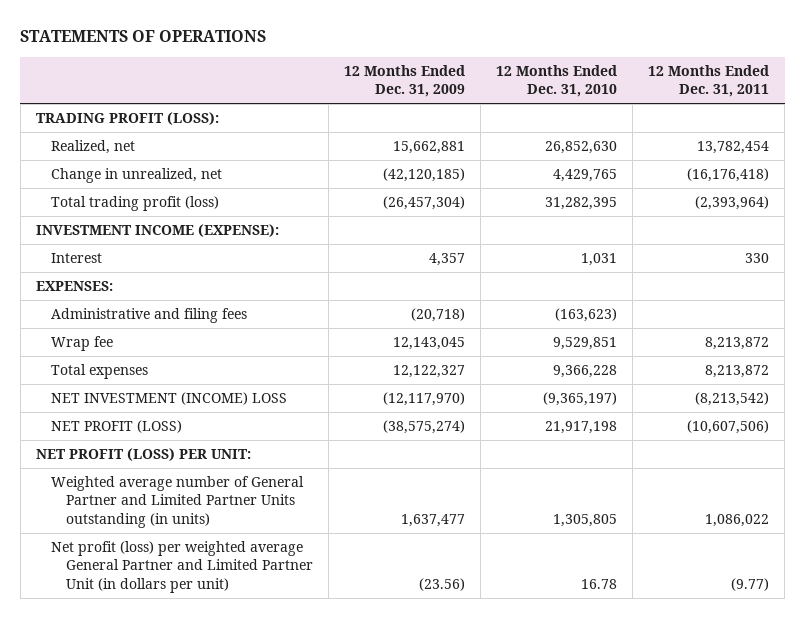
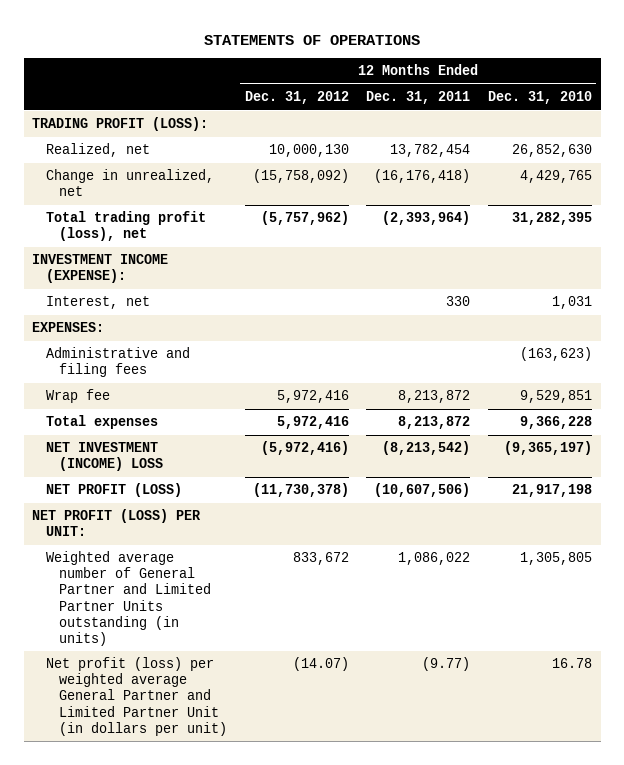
[343,64,465,98] 12 Months Ended Dec. 31, 2009 -> none
none -> [244,91,349,105] Dec. 31, 2012
[50,196,219,212] Total trading profit (loss) -> [45,211,206,242] Total trading profit (loss), net
[50,253,102,264] Interest -> [45,296,150,310] Interest, net

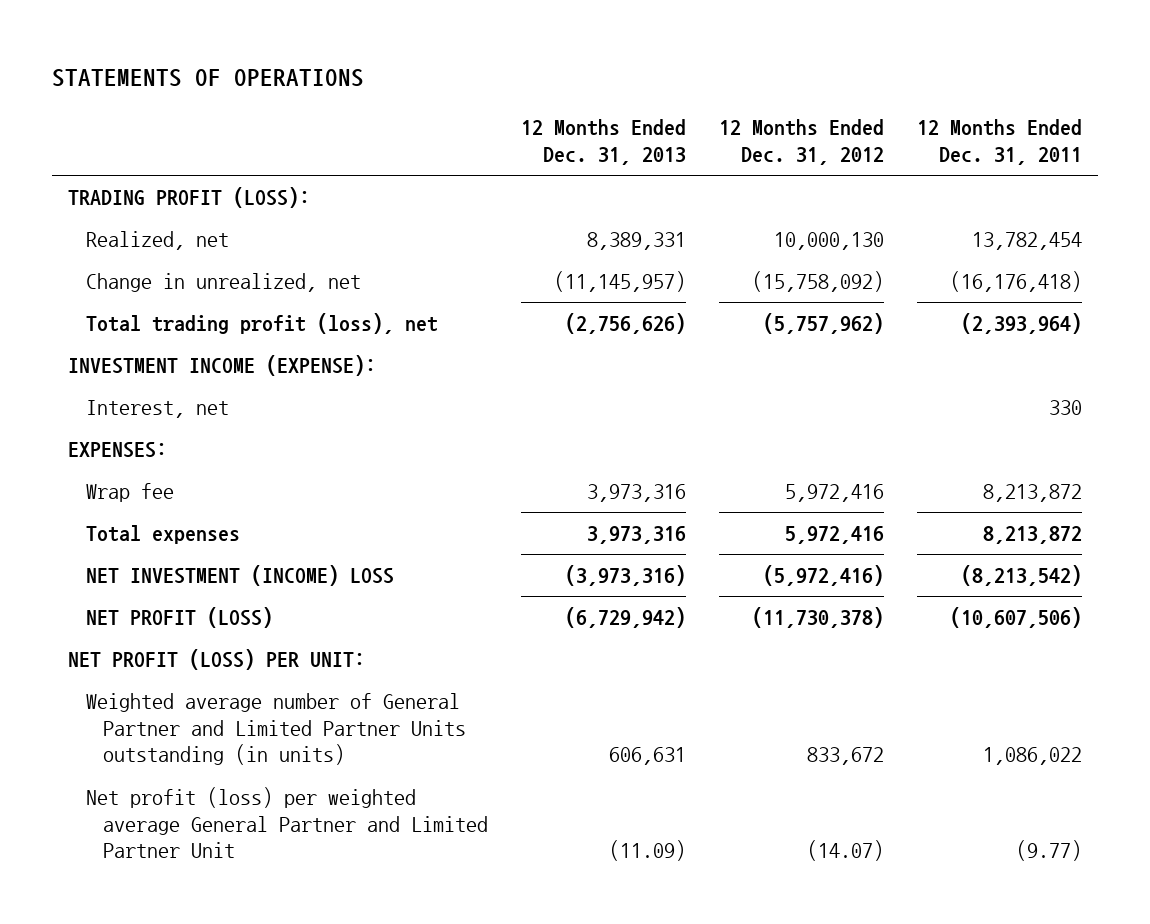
[487,91,592,105] Dec. 31, 2010 -> none
none -> [520,119,686,165] 12 Months Ended Dec. 31, 2013
[45,347,190,378] Administrative and filing fees -> none
[45,657,228,736] Net profit (loss) per weighted average General Partner and Limited Partner Unit (in dollars per unit) -> [85,786,489,859] Net profit (loss) per weighted average General Partner and Limited Partner Unit

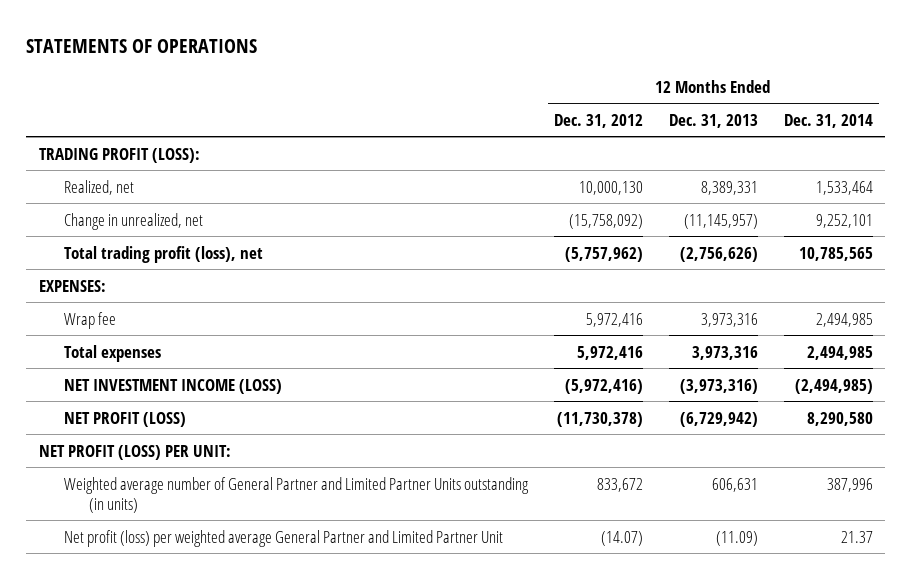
[916,119,1082,165] 12 Months Ended Dec. 31, 2011 -> none
none -> [783,113,873,128] Dec. 31, 2014
[68,354,377,376] INVESTMENT INCOME (EXPENSE): -> none
[85,399,229,418] Interest, net -> none
[85,564,394,586] NET INVESTMENT (INCOME) LOSS -> [64,378,283,394] NET INVESTMENT INCOME (LOSS)

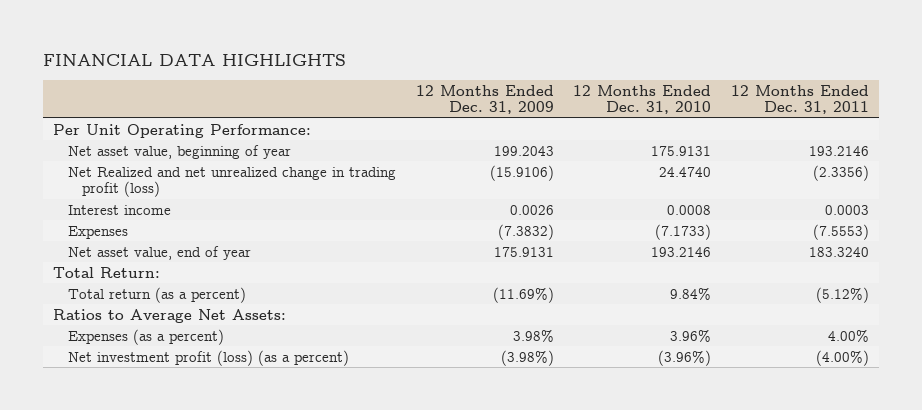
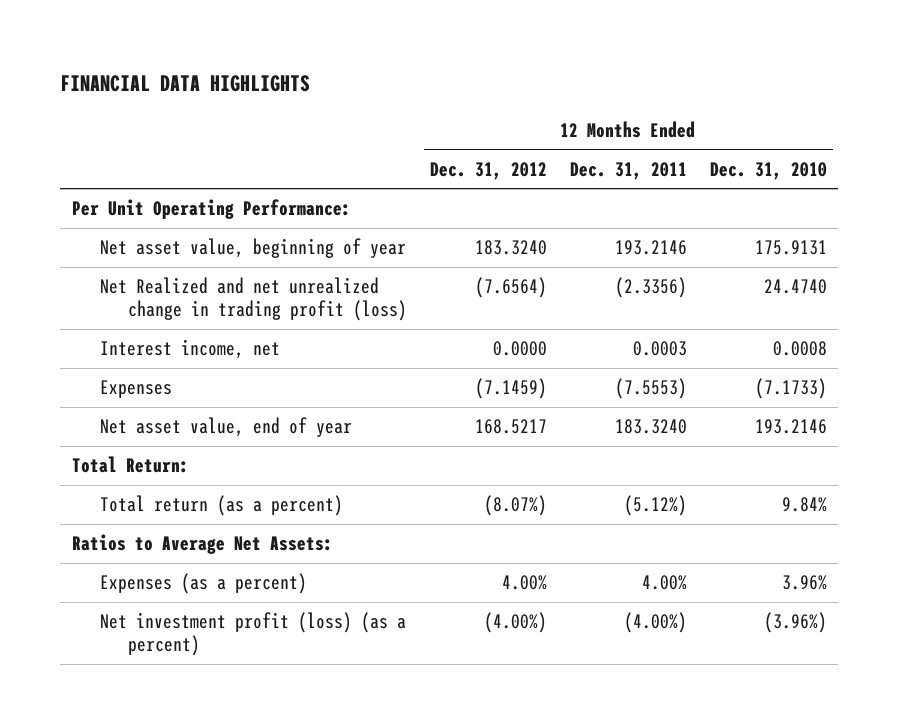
[415,84,554,115] 12 Months Ended Dec. 31, 2009 -> none
none -> [429,161,547,180] Dec. 31, 2012
[67,204,171,215] Interest income -> [99,339,280,360] Interest income, net

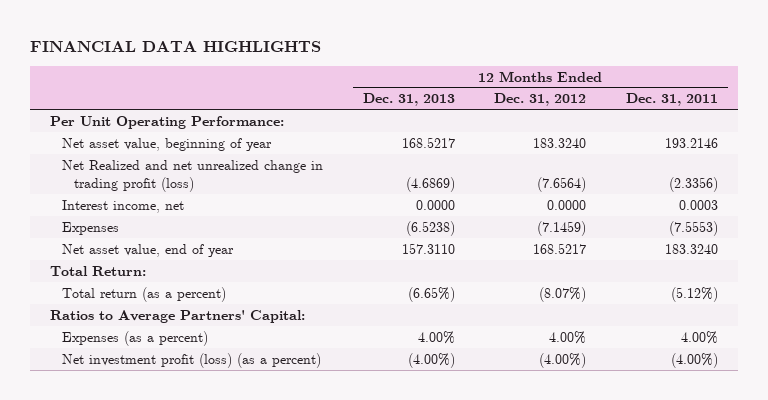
[709,161,827,180] Dec. 31, 2010 -> none
none -> [362,93,455,107] Dec. 31, 2013
[71,534,333,555] Ratios to Average Net Assets: -> [49,309,305,323] Ratios to Average Partners' Capital:

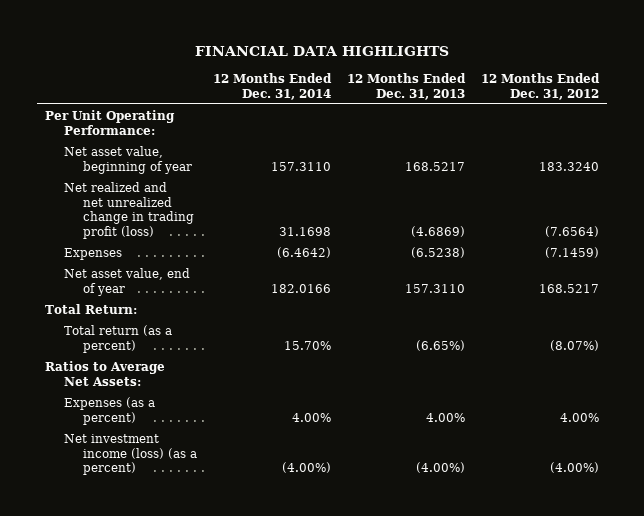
[626,93,719,107] Dec. 31, 2011 -> none
none -> [212,72,332,100] 12 Months Ended Dec. 31, 2014
[62,199,185,213] Interest income, net -> none
[62,159,324,192] Net Realized and net unrealized change in trading profit (loss) -> [63,181,194,240] Net realized and net unrealized change in trading profit (loss)
[49,309,305,323] Ratios to Average Partners' Capital: -> [45,360,166,386] Ratios to Average Net Assets:
[62,352,322,368] Net investment profit (loss) (as a percent) -> [63,433,197,476] Net investment income (loss) (as a percent)

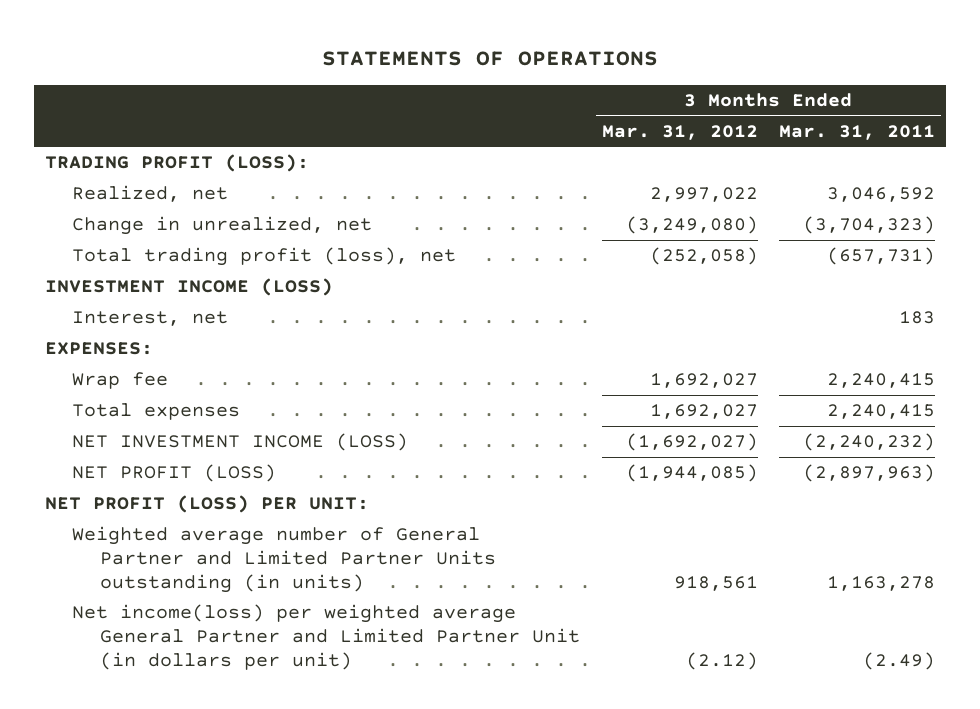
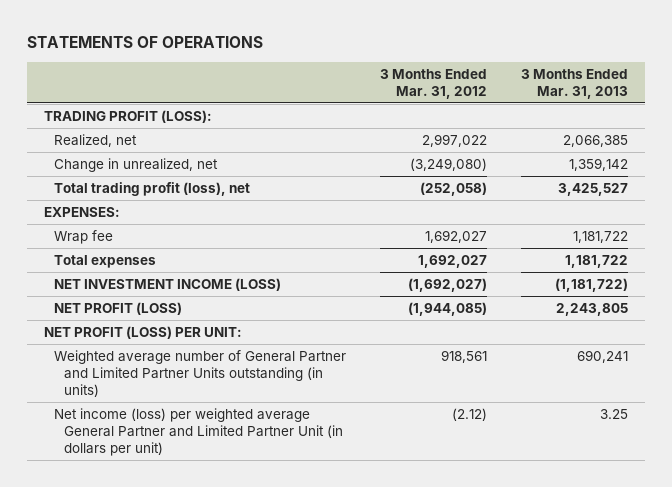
[779,125,936,141] Mar. 31, 2011 -> none
none -> [521,68,629,99] 3 Months Ended Mar. 31, 2013
[44,278,333,297] INVESTMENT INCOME (LOSS) -> none
[72,311,229,327] Interest, net -> none
[72,604,580,671] Net income(loss) per weighted average General Partner and Limited Partner Unit (in dollars per unit) -> [54,407,343,456] Net income (loss) per weighted average General Partner and Limited Partner Unit (in dollars per unit)

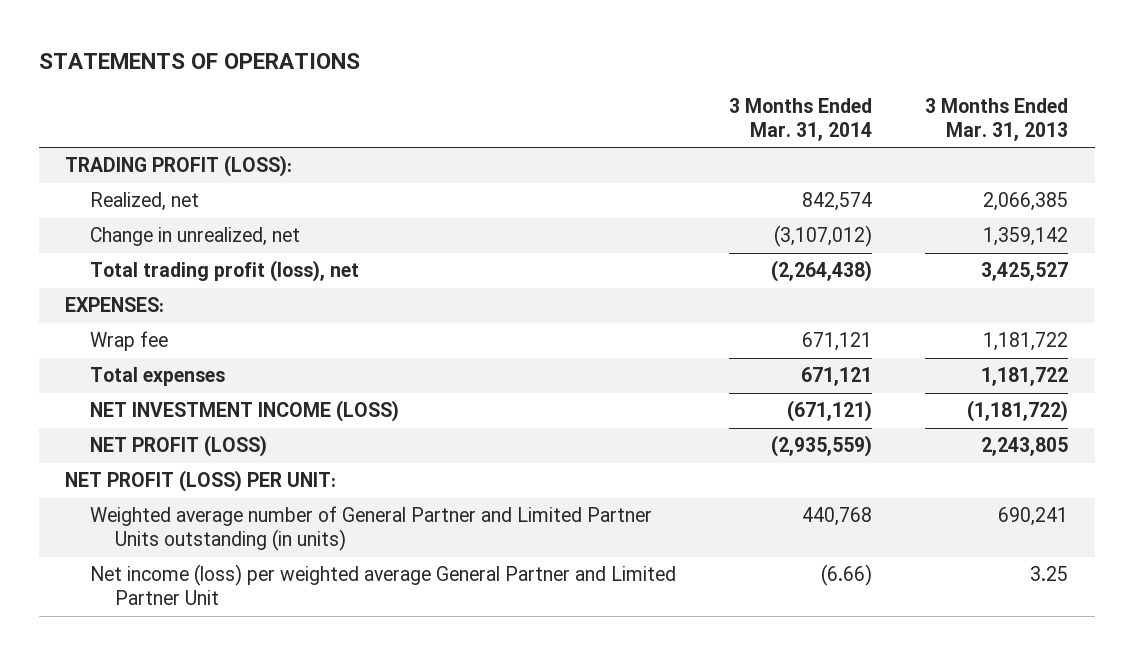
[380,68,488,99] 3 Months Ended Mar. 31, 2012 -> none
none -> [729,97,873,141] 3 Months Ended Mar. 31, 2014
[54,407,343,456] Net income (loss) per weighted average General Partner and Limited Partner Unit (in dollars per unit) -> [90,564,677,606] Net income (loss) per weighted average General Partner and Limited Partner Unit

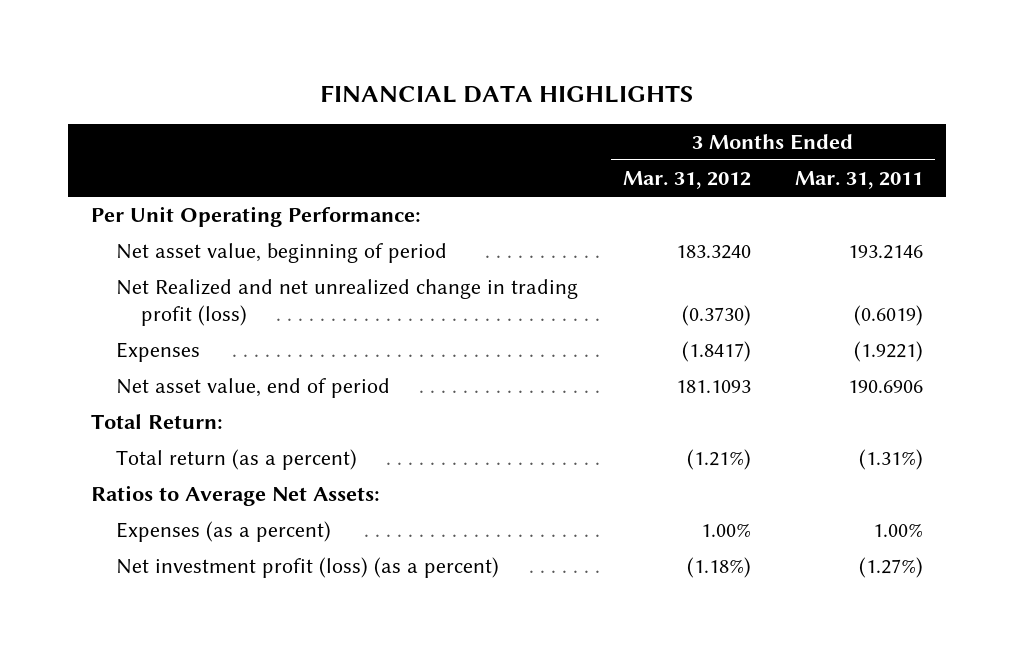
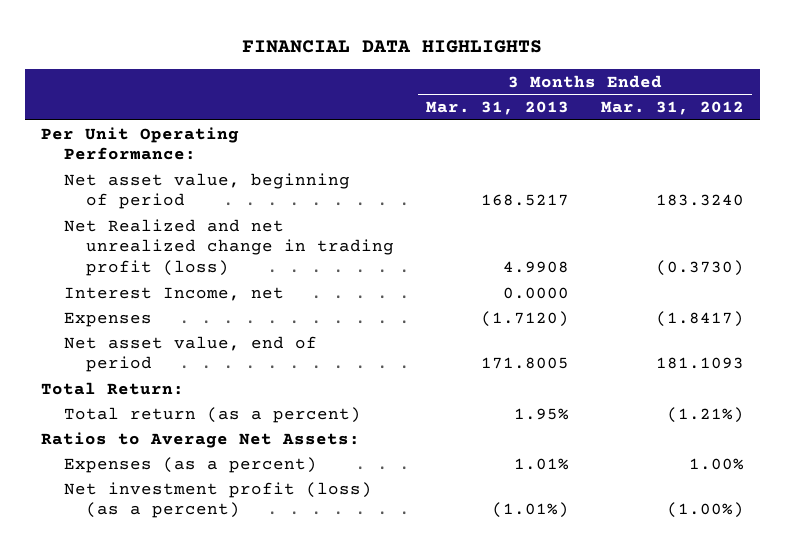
[795,171,924,190] Mar. 31, 2011 -> none
none -> [426,101,570,116] Mar. 31, 2013
none -> [63,286,284,301] Interest Income, net
[686,557,751,579] (1.18%) -> [666,502,744,519] (1.00%)

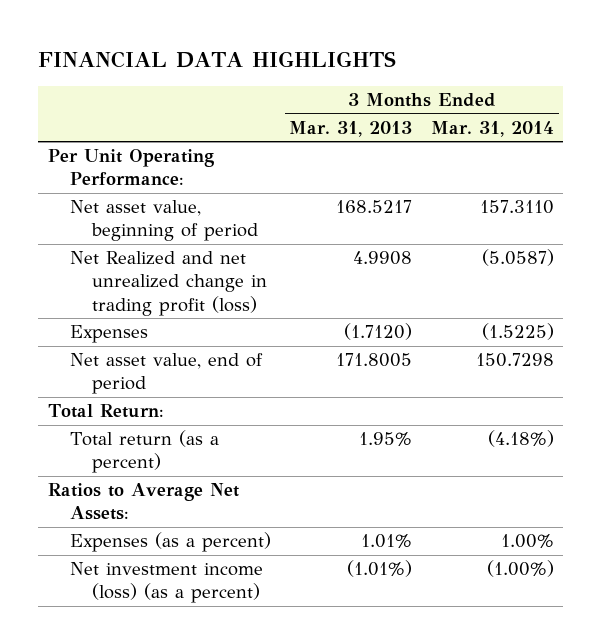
[600,101,744,116] Mar. 31, 2012 -> none
none -> [431,121,555,138] Mar. 31, 2014
[63,286,284,301] Interest Income, net -> none
[63,481,372,519] Net investment profit (loss) (as a percent) -> [69,562,263,604] Net investment income (loss) (as a percent)

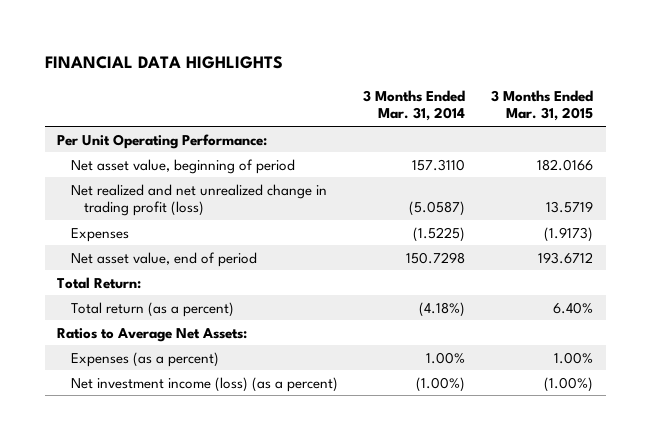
[289,121,413,138] Mar. 31, 2013 -> none
none -> [491,89,594,122] 3 Months Ended Mar. 31, 2015
[69,251,267,316] Net Realized and net unrealized change in trading profit (loss) -> [70,183,327,217] Net realized and net unrealized change in trading profit (loss)

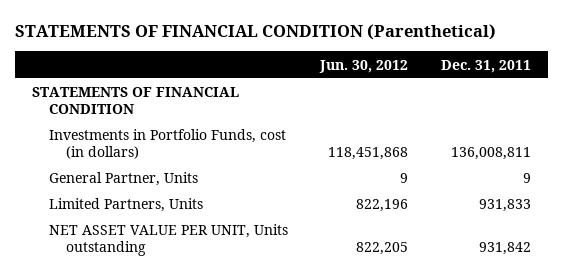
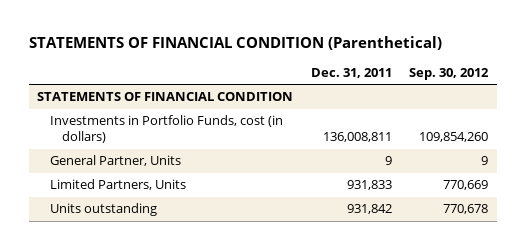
[319,59,409,73] Jun. 30, 2012 -> none
none -> [409,67,490,80] Sep. 30, 2012
[48,224,288,256] NET ASSET VALUE PER UNIT, Units outstanding -> [49,203,157,217] Units outstanding

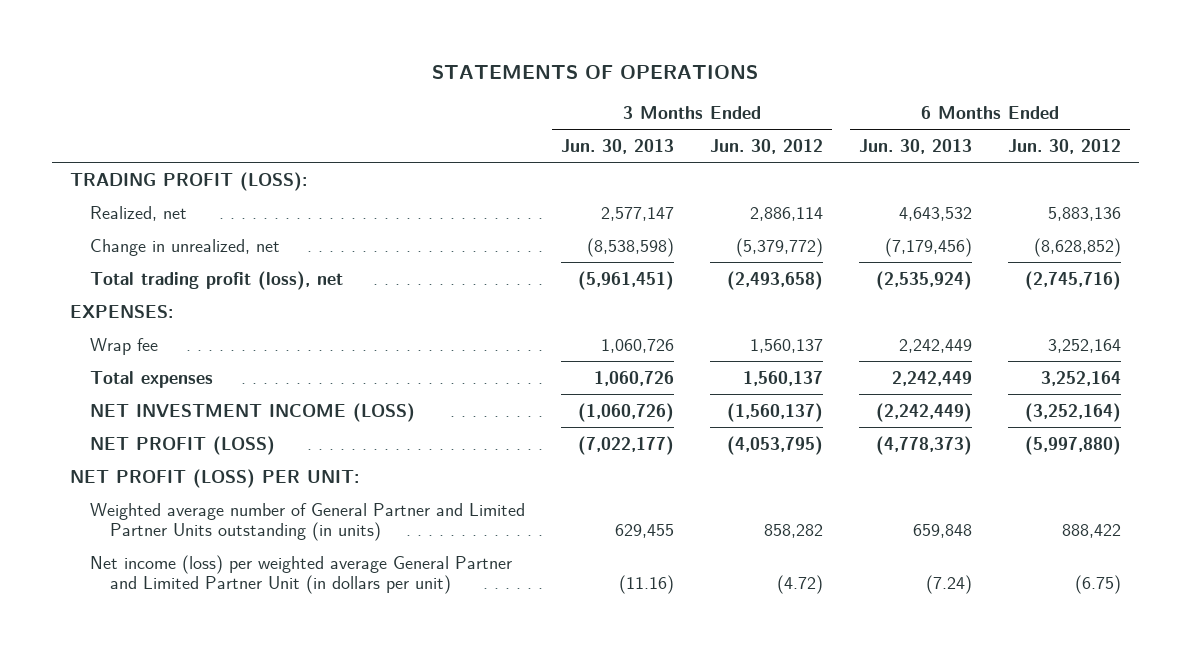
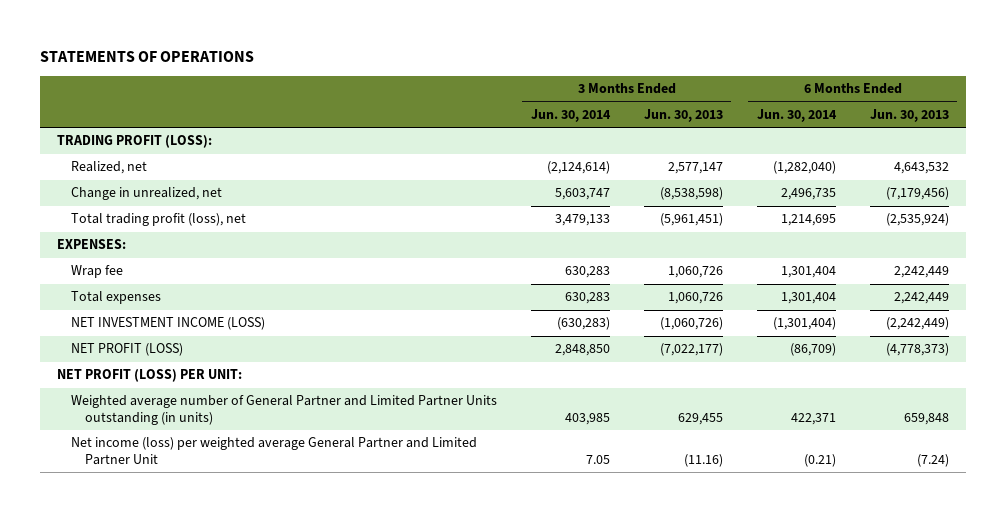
[709,138,823,154] Jun. 30, 2012 -> none
[1007,138,1121,154] Jun. 30, 2012 -> none
none -> [530,108,611,122] Jun. 30, 2014
none -> [756,108,837,122] Jun. 30, 2014
[89,554,512,594] Net income (loss) per weighted average General Partner and Limited Partner Unit (in dollars per unit) -> [70,437,477,465] Net income (loss) per weighted average General Partner and Limited Partner Unit

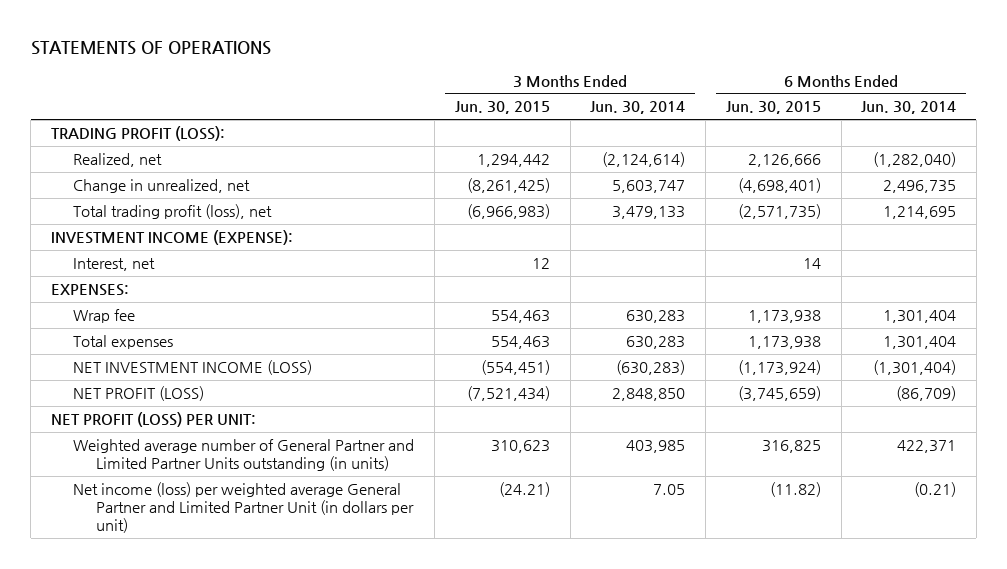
[643,108,723,122] Jun. 30, 2013 -> none
[869,108,949,122] Jun. 30, 2013 -> none
none -> [454,101,550,115] Jun. 30, 2015
none -> [725,101,821,115] Jun. 30, 2015
none -> [50,229,293,245] INVESTMENT INCOME (EXPENSE):
none -> [73,257,156,271] Interest, net
[70,437,477,465] Net income (loss) per weighted average General Partner and Limited Partner Unit -> [73,481,415,534] Net income (loss) per weighted average General Partner and Limited Partner Unit (in dollars per unit)

